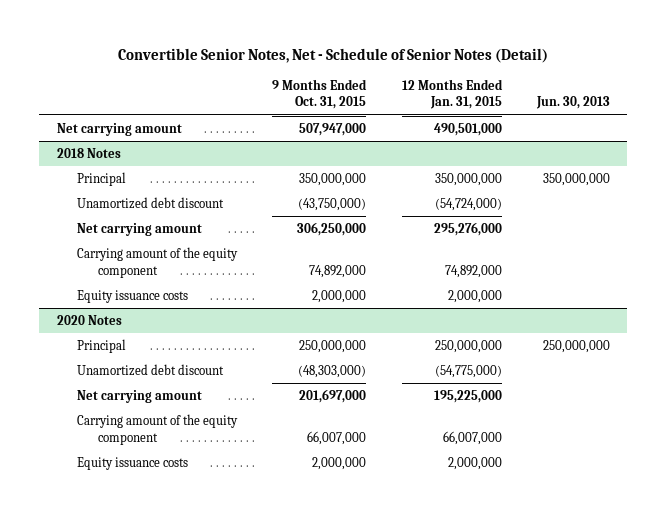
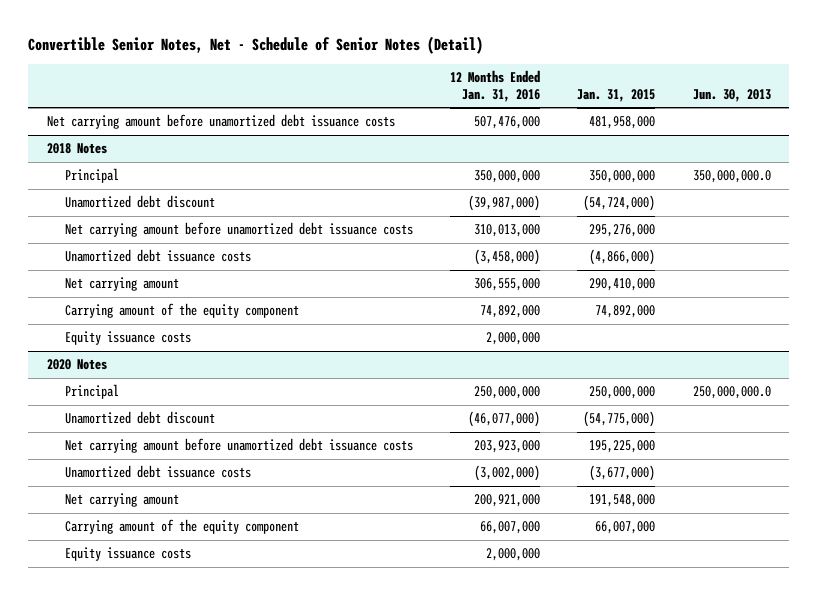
[272,79,368,110] 9 Months Ended Oct. 31, 2015 -> none
[401,79,503,110] 12 Months Ended Jan. 31, 2015 -> none
none -> [449,69,540,102] 12 Months Ended Jan. 31, 2016
none -> [577,88,656,102] Jan. 31, 2015
[56,123,182,137] Net carrying amount -> [46,114,395,130] Net carrying amount before unamortized debt issuance costs
[542,173,610,187] 350,000,000 -> [692,170,771,184] 350,000,000.0
none -> [64,222,413,238] Net carrying amount before unamortized debt issuance costs
none -> [64,249,251,263] Unamortized debt issuance costs
[542,340,610,354] 250,000,000 -> [692,386,771,400] 250,000,000.0
none -> [64,438,413,454] Net carrying amount before unamortized debt issuance costs
none -> [64,465,251,479] Unamortized debt issuance costs

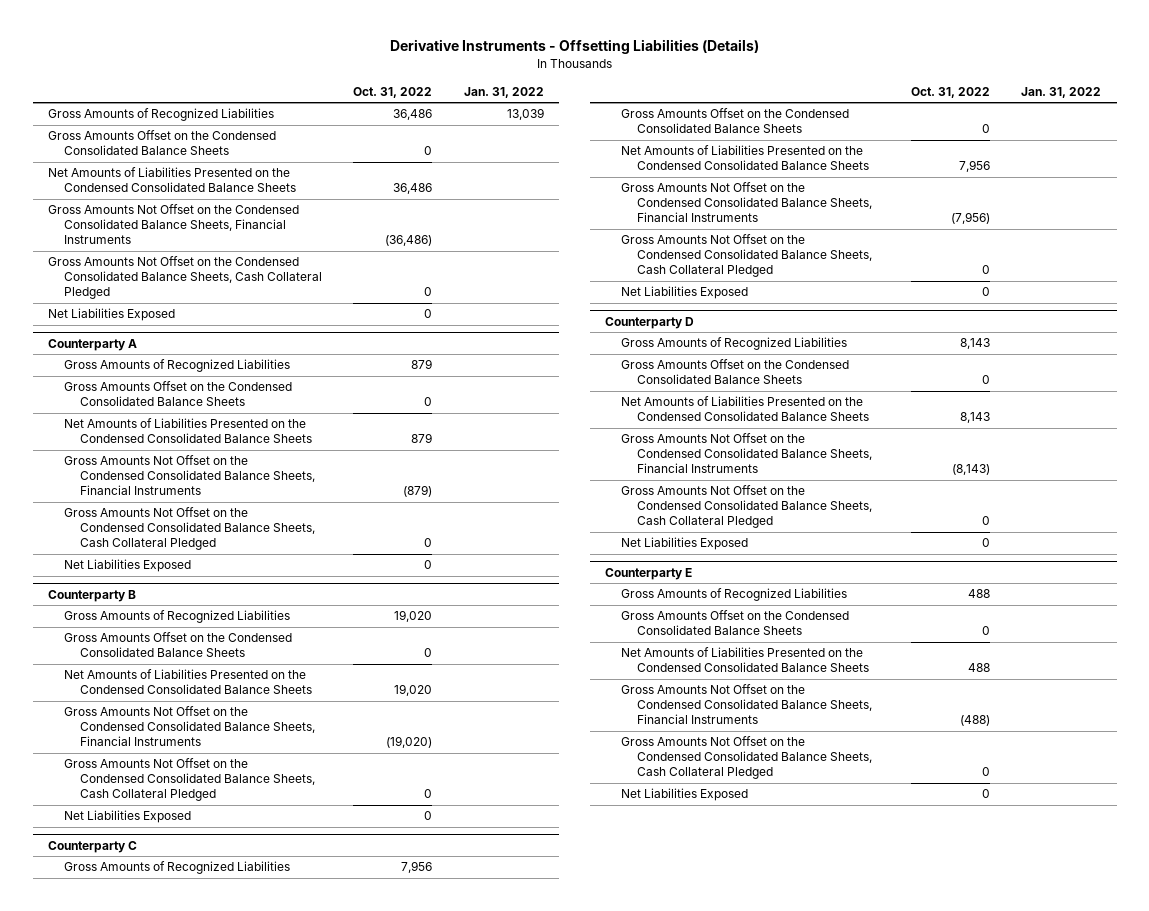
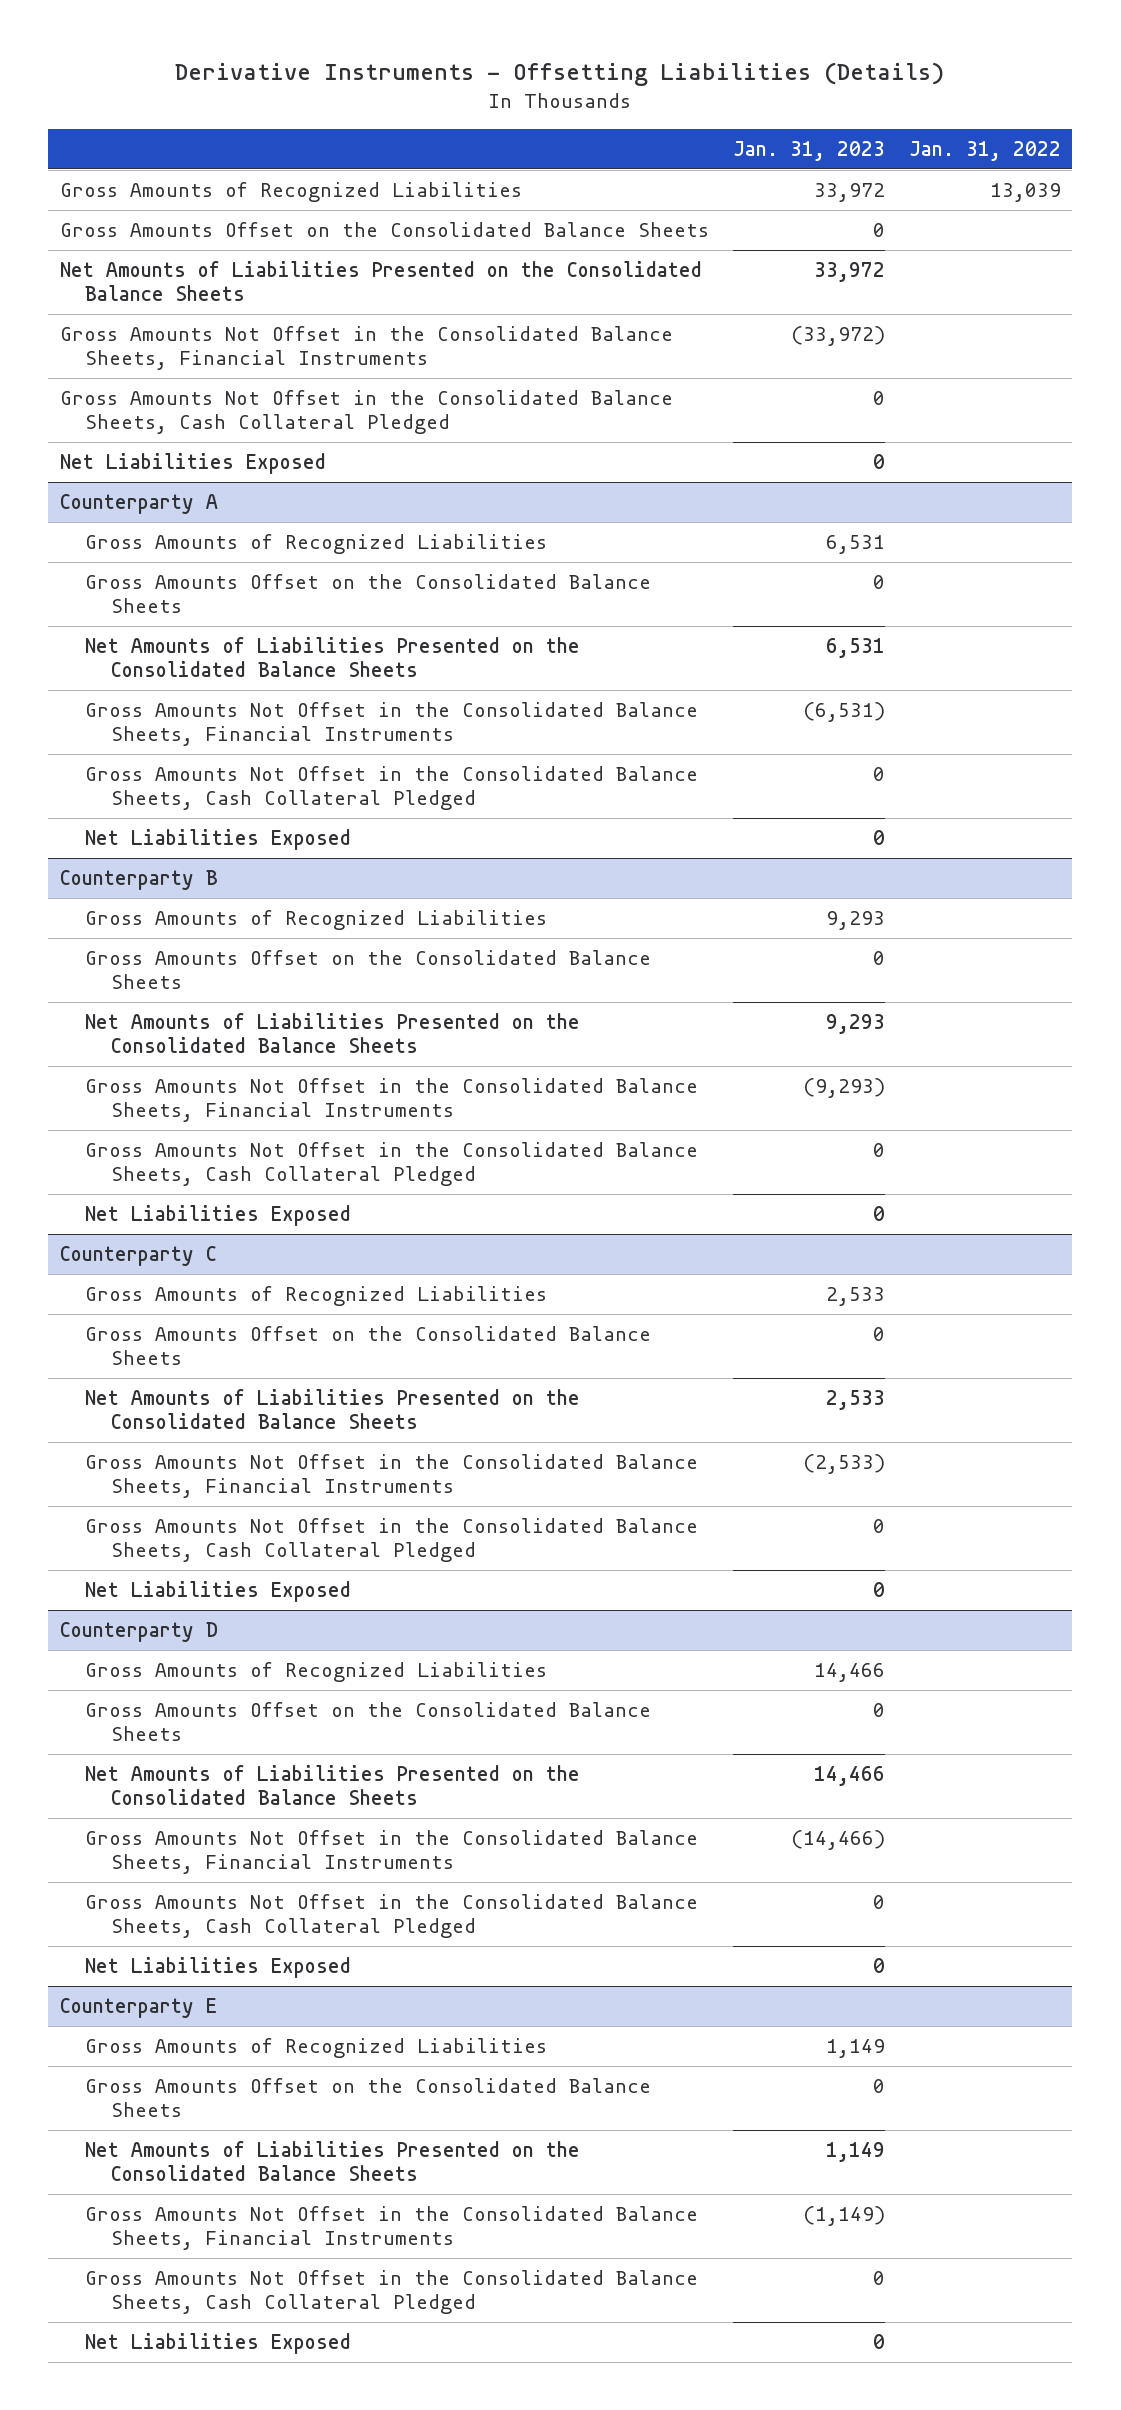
[353,86,433,98] Oct. 31, 2022 -> none
none -> [732,140,885,161] Jan. 31, 2023
[48,130,277,156] Gross Amounts Offset on the Condensed Consolidated Balance Sheets -> [60,222,710,238] Gross Amounts Offset on the Consolidated Balance Sheets
[48,167,297,193] Net Amounts of Liabilities Presented on the Condensed Consolidated Balance Sheets -> [60,261,703,302] Net Amounts of Liabilities Presented on the Consolidated Balance Sheets
[48,204,300,245] Gross Amounts Not Offset on the Condensed Consolidated Balance Sheets, Financial Instruments -> [60,326,674,371] Gross Amounts Not Offset in the Consolidated Balance Sheets, Financial Instruments
[48,256,323,300] Gross Amounts Not Offset on the Condensed Consolidated Balance Sheets, Cash Collateral Pledged -> [60,390,674,435] Gross Amounts Not Offset in the Consolidated Balance Sheets, Cash Collateral Pledged
[64,381,293,407] Gross Amounts Offset on the Condensed Consolidated Balance Sheets -> [85,574,652,614] Gross Amounts Offset on the Consolidated Balance Sheets
[64,418,313,444] Net Amounts of Liabilities Presented on the Condensed Consolidated Balance Sheets -> [85,637,581,678] Net Amounts of Liabilities Presented on the Consolidated Balance Sheets
[64,455,316,496] Gross Amounts Not Offset on the Condensed Consolidated Balance Sheets, Financial Instruments -> [85,702,699,747] Gross Amounts Not Offset in the Consolidated Balance Sheets, Financial Instruments
[64,507,316,551] Gross Amounts Not Offset on the Condensed Consolidated Balance Sheets, Cash Collateral Pledged -> [85,766,699,811] Gross Amounts Not Offset in the Consolidated Balance Sheets, Cash Collateral Pledged
[64,632,293,658] Gross Amounts Offset on the Condensed Consolidated Balance Sheets -> [85,950,652,990] Gross Amounts Offset on the Consolidated Balance Sheets
[64,669,313,695] Net Amounts of Liabilities Presented on the Condensed Consolidated Balance Sheets -> [85,1013,581,1054] Net Amounts of Liabilities Presented on the Consolidated Balance Sheets
[64,706,316,747] Gross Amounts Not Offset on the Condensed Consolidated Balance Sheets, Financial Instruments -> [85,1078,699,1123] Gross Amounts Not Offset in the Consolidated Balance Sheets, Financial Instruments
[64,758,316,802] Gross Amounts Not Offset on the Condensed Consolidated Balance Sheets, Cash Collateral Pledged -> [85,1142,699,1187] Gross Amounts Not Offset in the Consolidated Balance Sheets, Cash Collateral Pledged
[621,108,850,134] Gross Amounts Offset on the Condensed Consolidated Balance Sheets -> [85,1326,652,1366] Gross Amounts Offset on the Consolidated Balance Sheets
[621,145,870,171] Net Amounts of Liabilities Presented on the Condensed Consolidated Balance Sheets -> [85,1389,581,1430] Net Amounts of Liabilities Presented on the Consolidated Balance Sheets
[621,182,873,223] Gross Amounts Not Offset on the Condensed Consolidated Balance Sheets, Financial Instruments -> [85,1454,699,1499] Gross Amounts Not Offset in the Consolidated Balance Sheets, Financial Instruments
[621,234,873,278] Gross Amounts Not Offset on the Condensed Consolidated Balance Sheets, Cash Collateral Pledged -> [85,1518,699,1563] Gross Amounts Not Offset in the Consolidated Balance Sheets, Cash Collateral Pledged
[621,359,850,385] Gross Amounts Offset on the Condensed Consolidated Balance Sheets -> [85,1702,652,1742] Gross Amounts Offset on the Consolidated Balance Sheets
[621,396,870,422] Net Amounts of Liabilities Presented on the Condensed Consolidated Balance Sheets -> [85,1765,581,1806] Net Amounts of Liabilities Presented on the Consolidated Balance Sheets
[621,433,873,474] Gross Amounts Not Offset on the Condensed Consolidated Balance Sheets, Financial Instruments -> [85,1830,699,1875] Gross Amounts Not Offset in the Consolidated Balance Sheets, Financial Instruments
[621,485,873,529] Gross Amounts Not Offset on the Condensed Consolidated Balance Sheets, Cash Collateral Pledged -> [85,1894,699,1939] Gross Amounts Not Offset in the Consolidated Balance Sheets, Cash Collateral Pledged
[621,610,850,636] Gross Amounts Offset on the Condensed Consolidated Balance Sheets -> [85,2078,652,2118] Gross Amounts Offset on the Consolidated Balance Sheets
[621,647,870,673] Net Amounts of Liabilities Presented on the Condensed Consolidated Balance Sheets -> [85,2141,581,2182] Net Amounts of Liabilities Presented on the Consolidated Balance Sheets
[621,684,873,725] Gross Amounts Not Offset on the Condensed Consolidated Balance Sheets, Financial Instruments -> [85,2206,699,2251] Gross Amounts Not Offset in the Consolidated Balance Sheets, Financial Instruments
[621,736,873,780] Gross Amounts Not Offset on the Condensed Consolidated Balance Sheets, Cash Collateral Pledged -> [85,2270,699,2315] Gross Amounts Not Offset in the Consolidated Balance Sheets, Cash Collateral Pledged

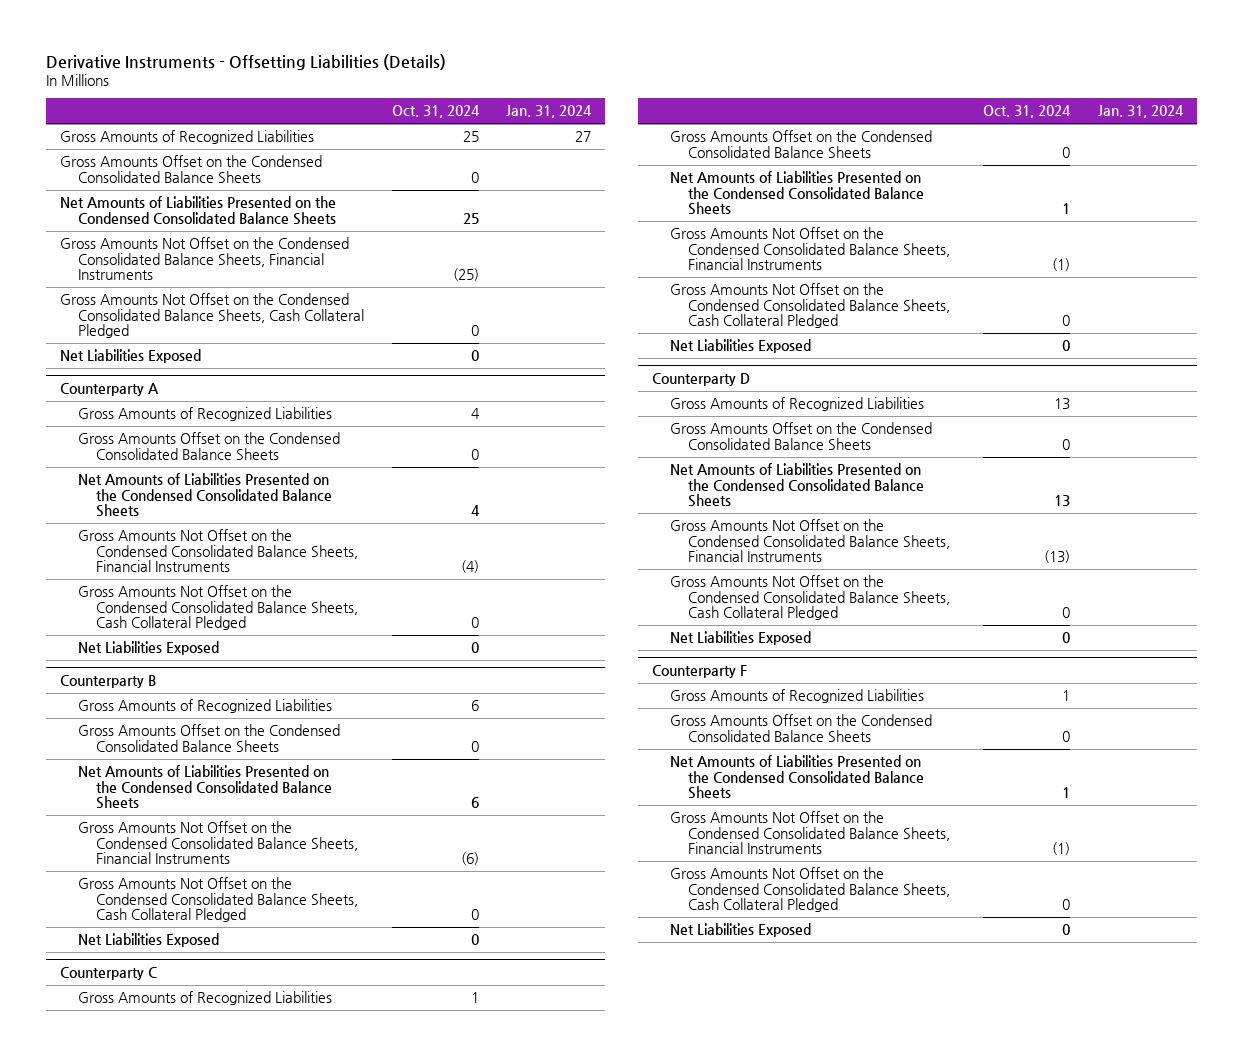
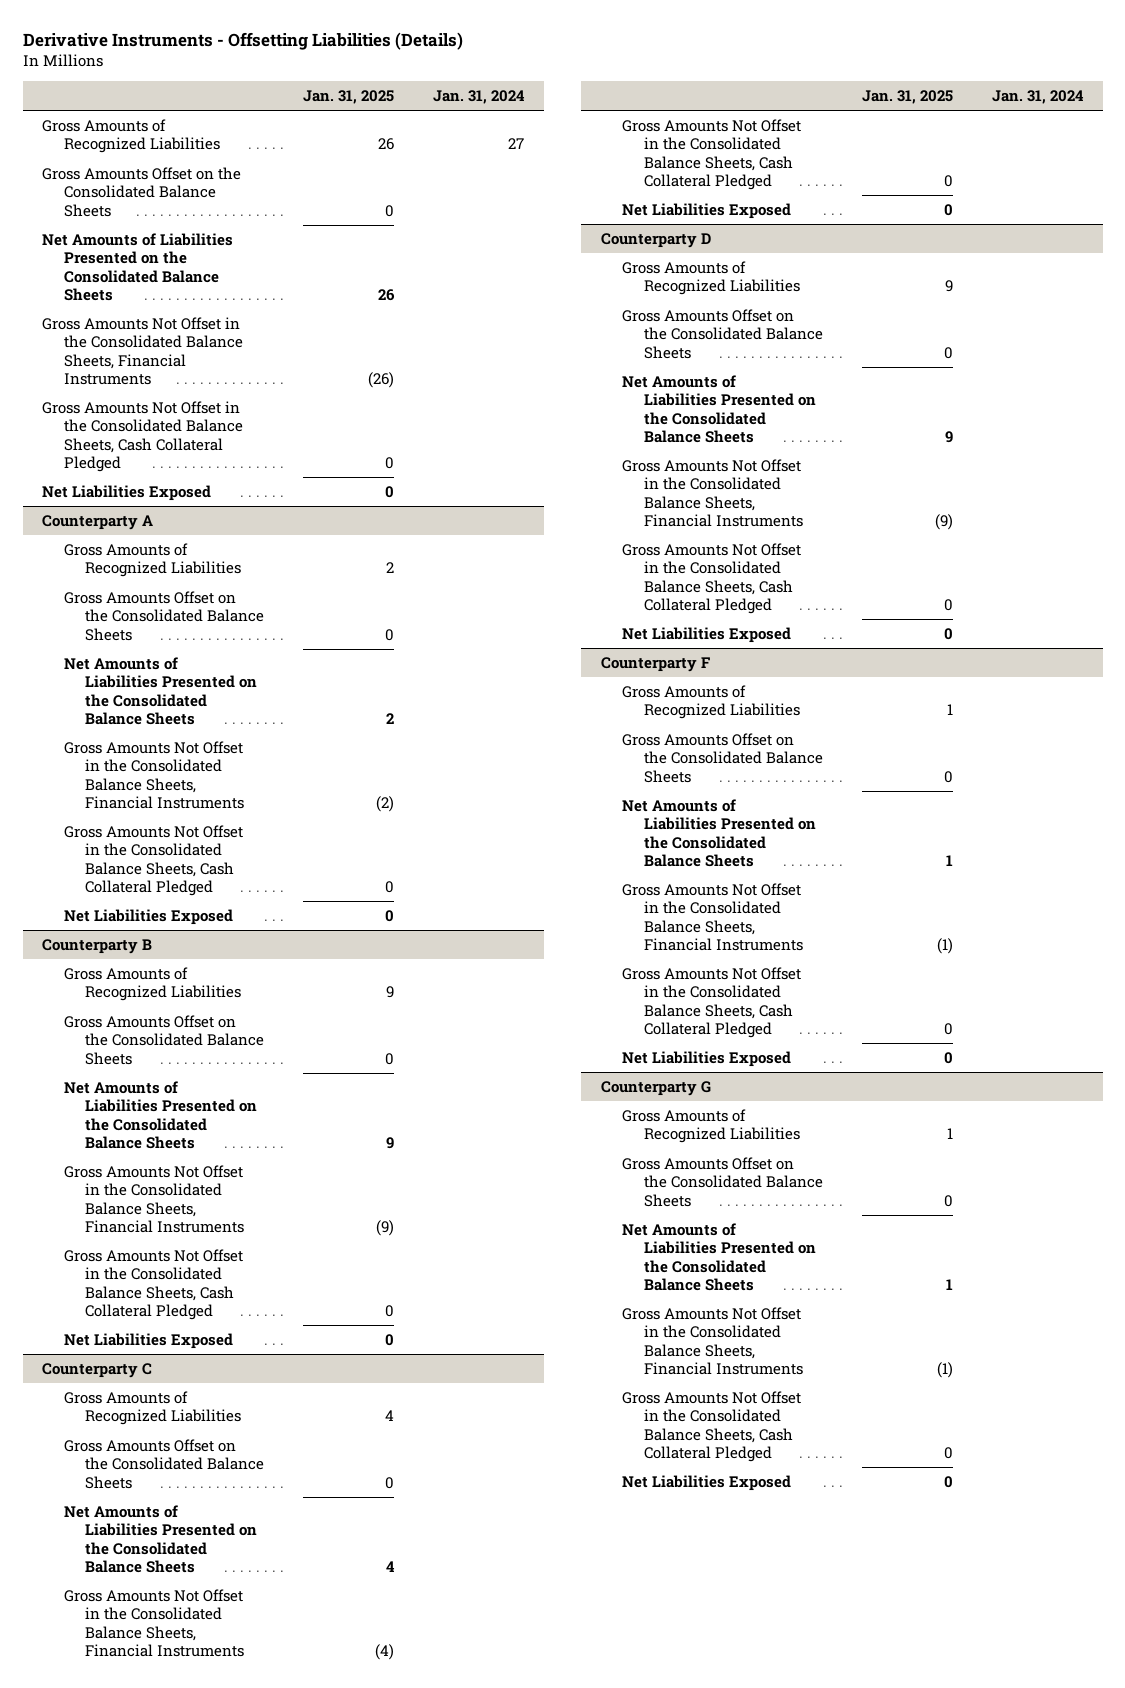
[391,105,480,119] Oct. 31, 2024 -> none
none -> [303,90,395,105] Jan. 31, 2025
[59,155,322,183] Gross Amounts Offset on the Condensed Consolidated Balance Sheets -> [42,167,242,217] Gross Amounts Offset on the Consolidated Balance Sheets
[59,196,336,225] Net Amounts of Liabilities Presented on the Condensed Consolidated Balance Sheets -> [42,233,234,301] Net Amounts of Liabilities Presented on the Consolidated Balance Sheets
[59,237,349,281] Gross Amounts Not Offset on the Condensed Consolidated Balance Sheets, Financial Instruments -> [42,317,243,385] Gross Amounts Not Offset in the Consolidated Balance Sheets, Financial Instruments
[59,293,364,339] Gross Amounts Not Offset on the Condensed Consolidated Balance Sheets, Cash Collateral Pledged -> [42,401,243,472] Gross Amounts Not Offset in the Consolidated Balance Sheets, Cash Collateral Pledged
[77,432,340,460] Gross Amounts Offset on the Condensed Consolidated Balance Sheets -> [63,591,265,641] Gross Amounts Offset on the Consolidated Balance Sheets
[77,473,333,518] Net Amounts of Liabilities Presented on the Condensed Consolidated Balance Sheets -> [63,657,258,725] Net Amounts of Liabilities Presented on the Consolidated Balance Sheets
[77,529,359,573] Gross Amounts Not Offset on the Condensed Consolidated Balance Sheets, Financial Instruments -> [63,741,245,809] Gross Amounts Not Offset in the Consolidated Balance Sheets, Financial Instruments
[77,585,359,631] Gross Amounts Not Offset on the Condensed Consolidated Balance Sheets, Cash Collateral Pledged -> [63,825,243,896] Gross Amounts Not Offset in the Consolidated Balance Sheets, Cash Collateral Pledged
[77,724,340,752] Gross Amounts Offset on the Condensed Consolidated Balance Sheets -> [63,1015,265,1065] Gross Amounts Offset on the Consolidated Balance Sheets
[77,765,333,810] Net Amounts of Liabilities Presented on the Condensed Consolidated Balance Sheets -> [63,1081,258,1149] Net Amounts of Liabilities Presented on the Consolidated Balance Sheets
[77,821,359,865] Gross Amounts Not Offset on the Condensed Consolidated Balance Sheets, Financial Instruments -> [63,1165,245,1233] Gross Amounts Not Offset in the Consolidated Balance Sheets, Financial Instruments
[77,877,359,923] Gross Amounts Not Offset on the Condensed Consolidated Balance Sheets, Cash Collateral Pledged -> [63,1249,243,1320] Gross Amounts Not Offset in the Consolidated Balance Sheets, Cash Collateral Pledged
[669,130,932,158] Gross Amounts Offset on the Condensed Consolidated Balance Sheets -> [63,1439,265,1489] Gross Amounts Offset on the Consolidated Balance Sheets
[669,171,925,216] Net Amounts of Liabilities Presented on the Condensed Consolidated Balance Sheets -> [63,1505,258,1573] Net Amounts of Liabilities Presented on the Consolidated Balance Sheets
[669,227,951,271] Gross Amounts Not Offset on the Condensed Consolidated Balance Sheets, Financial Instruments -> [63,1589,245,1657] Gross Amounts Not Offset in the Consolidated Balance Sheets, Financial Instruments
[669,283,951,329] Gross Amounts Not Offset on the Condensed Consolidated Balance Sheets, Cash Collateral Pledged -> [622,119,802,190] Gross Amounts Not Offset in the Consolidated Balance Sheets, Cash Collateral Pledged
[669,422,932,450] Gross Amounts Offset on the Condensed Consolidated Balance Sheets -> [622,309,824,359] Gross Amounts Offset on the Consolidated Balance Sheets
[669,463,925,508] Net Amounts of Liabilities Presented on the Condensed Consolidated Balance Sheets -> [622,375,817,443] Net Amounts of Liabilities Presented on the Consolidated Balance Sheets
[669,519,951,563] Gross Amounts Not Offset on the Condensed Consolidated Balance Sheets, Financial Instruments -> [622,459,804,527] Gross Amounts Not Offset in the Consolidated Balance Sheets, Financial Instruments
[669,575,951,621] Gross Amounts Not Offset on the Condensed Consolidated Balance Sheets, Cash Collateral Pledged -> [622,543,802,614] Gross Amounts Not Offset in the Consolidated Balance Sheets, Cash Collateral Pledged
[669,714,932,742] Gross Amounts Offset on the Condensed Consolidated Balance Sheets -> [622,733,824,783] Gross Amounts Offset on the Consolidated Balance Sheets
[669,755,925,800] Net Amounts of Liabilities Presented on the Condensed Consolidated Balance Sheets -> [622,799,817,867] Net Amounts of Liabilities Presented on the Consolidated Balance Sheets
[669,811,951,855] Gross Amounts Not Offset on the Condensed Consolidated Balance Sheets, Financial Instruments -> [622,883,804,951] Gross Amounts Not Offset in the Consolidated Balance Sheets, Financial Instruments
[669,867,951,913] Gross Amounts Not Offset on the Condensed Consolidated Balance Sheets, Cash Collateral Pledged -> [622,967,802,1038] Gross Amounts Not Offset in the Consolidated Balance Sheets, Cash Collateral Pledged
none -> [600,1081,711,1097] Counterparty G
none -> [622,1109,801,1144] Gross Amounts of Recognized Liabilities
none -> [622,1157,824,1207] Gross Amounts Offset on the Consolidated Balance Sheets
none -> [622,1223,817,1291] Net Amounts of Liabilities Presented on the Consolidated Balance Sheets
none -> [622,1307,804,1375] Gross Amounts Not Offset in the Consolidated Balance Sheets, Financial Instruments
none -> [622,1391,802,1462] Gross Amounts Not Offset in the Consolidated Balance Sheets, Cash Collateral Pledged
none -> [622,1475,792,1492] Net Liabilities Exposed

